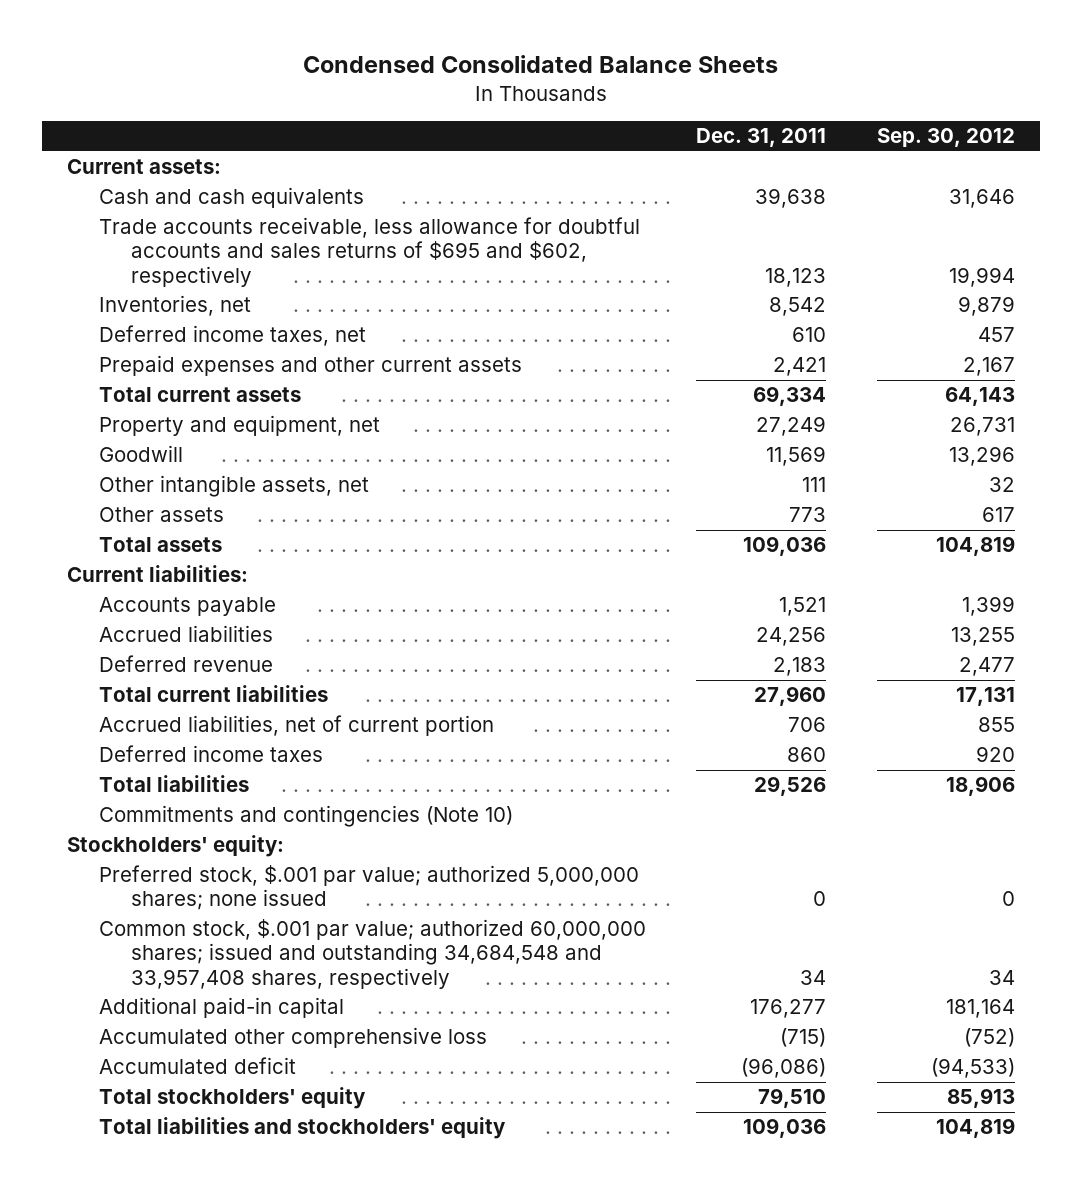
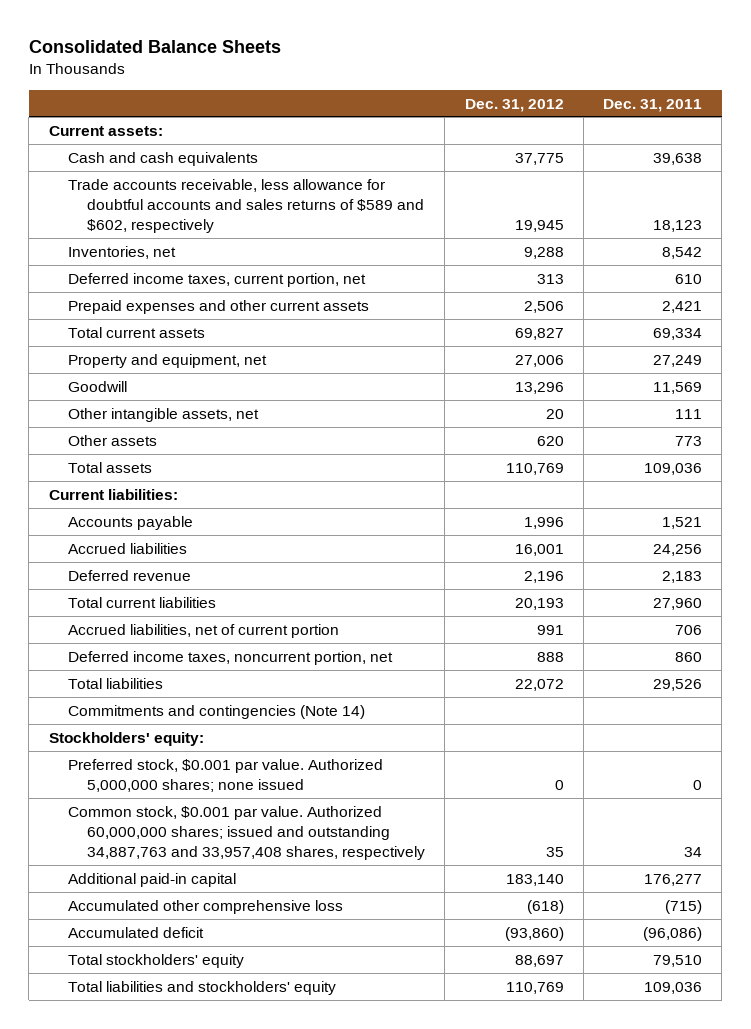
[302,55,778,74] Condensed Consolidated Balance Sheets -> [28,40,281,54] Consolidated Balance Sheets
[876,128,1015,148] Sep. 30, 2012 -> none
none -> [464,98,564,112] Dec. 31, 2012
[98,217,640,287] Trade accounts receivable, less allowance for doubtful accounts and sales returns of $695 and $602, respectively -> [67,178,425,234] Trade accounts receivable, less allowance for doubtful accounts and sales returns of $589 and $602, respectively
[98,325,366,347] Deferred income taxes, net -> [67,272,366,287] Deferred income taxes, current portion, net
[98,745,323,763] Deferred income taxes -> [67,650,393,665] Deferred income taxes, noncurrent portion, net
[98,805,513,828] Commitments and contingencies (Note 10) -> [67,704,365,719] Commitments and contingencies (Note 14)
[98,865,639,911] Preferred stock, $.001 par value; authorized 5,000,000 shares; none issued -> [67,758,383,792] Preferred stock, $0.001 par value. Authorized 5,000,000 shares; none issued
[98,919,646,989] Common stock, $.001 par value; authorized 60,000,000 shares; issued and outstanding 34,684,548 and 33,957,408 shares, respectively -> [67,805,426,861] Common stock, $0.001 par value. Authorized 60,000,000 shares; issued and outstanding 34,887,763 and 33,957,408 shares, respectively

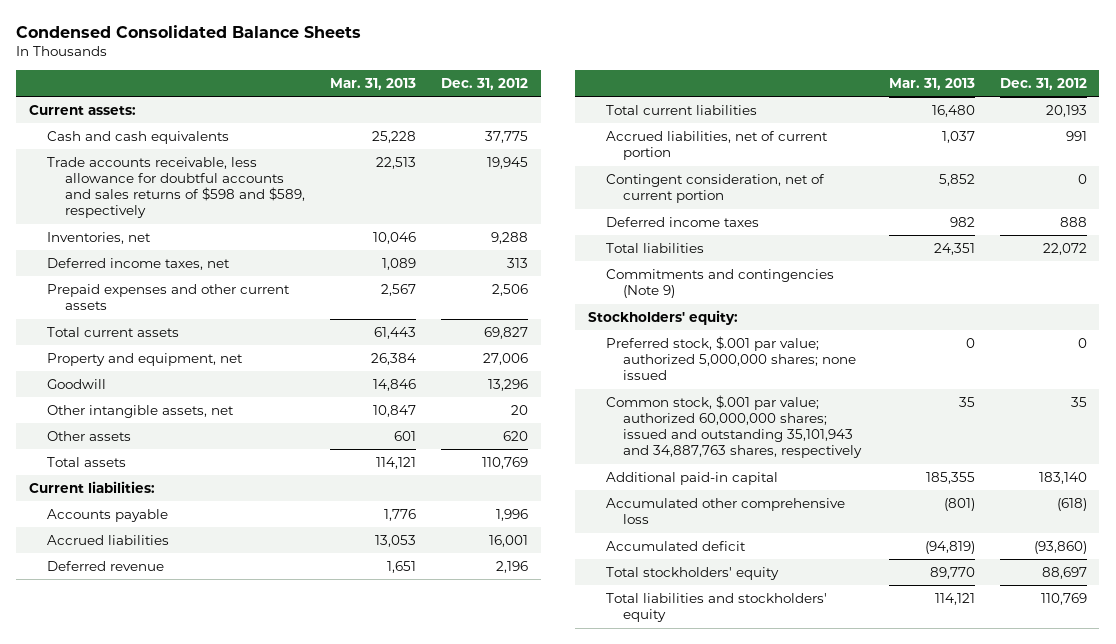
[28,40,281,54] Consolidated Balance Sheets -> [16,24,362,38] Condensed Consolidated Balance Sheets
[603,98,703,112] Dec. 31, 2011 -> none
none -> [329,77,416,90] Mar. 31, 2013
[67,178,425,234] Trade accounts receivable, less allowance for doubtful accounts and sales returns of $589 and $602, respectively -> [46,157,305,219] Trade accounts receivable, less allowance for doubtful accounts and sales returns of $598 and $589, respectively
[67,272,366,287] Deferred income taxes, current portion, net -> [46,258,230,271] Deferred income taxes, net
none -> [605,174,825,204] Contingent consideration, net of current portion
[67,650,393,665] Deferred income taxes, noncurrent portion, net -> [605,217,759,228] Deferred income taxes
[67,704,365,719] Commitments and contingencies (Note 14) -> [605,269,834,299] Commitments and contingencies (Note 9)
[67,758,383,792] Preferred stock, $0.001 par value. Authorized 5,000,000 shares; none issued -> [605,336,857,381] Preferred stock, $.001 par value; authorized 5,000,000 shares; none issued
[67,805,426,861] Common stock, $0.001 par value. Authorized 60,000,000 shares; issued and outstanding 34,887,763 and 33,957,408 shares, respectively -> [605,395,863,459] Common stock, $.001 par value; authorized 60,000,000 shares; issued and outstanding 35,101,943 and 34,887,763 shares, respectively

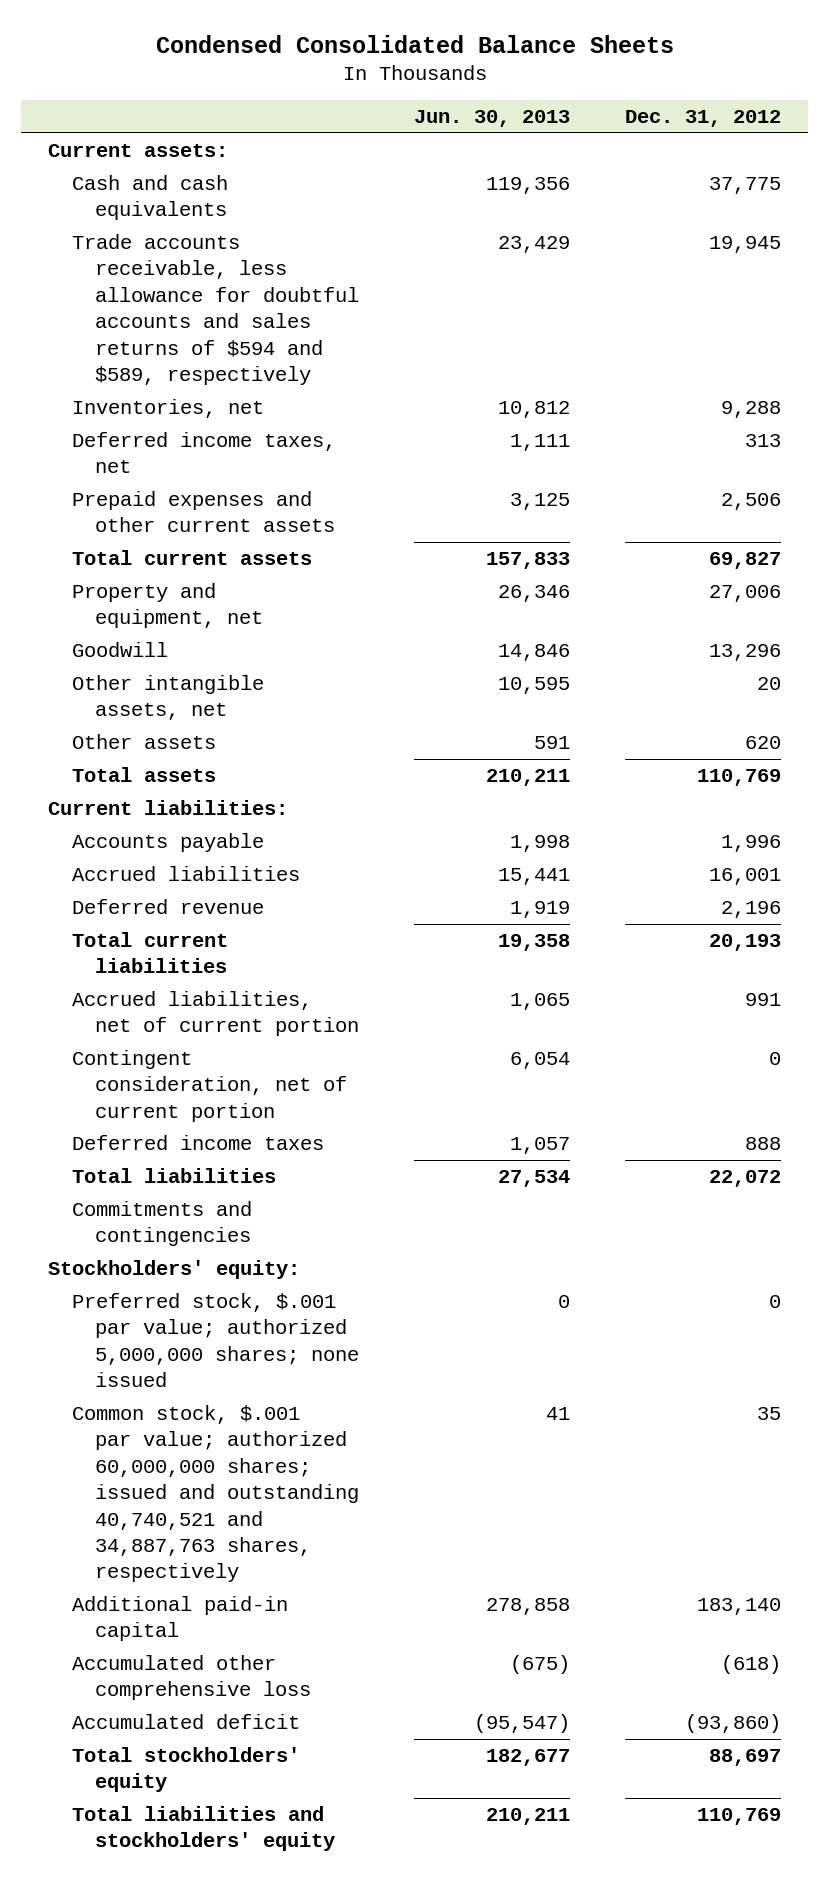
[329,77,416,90] Mar. 31, 2013 -> none
none -> [413,110,570,128] Jun. 30, 2013
[46,157,305,219] Trade accounts receivable, less allowance for doubtful accounts and sales returns of $598 and $589, respectively -> [71,234,360,385] Trade accounts receivable, less allowance for doubtful accounts and sales returns of $594 and $589, respectively
[605,269,834,299] Commitments and contingencies (Note 9) -> [71,1201,252,1247] Commitments and contingencies
[605,395,863,459] Common stock, $.001 par value; authorized 60,000,000 shares; issued and outstanding 35,101,943 and 34,887,763 shares, respectively -> [71,1405,360,1583] Common stock, $.001 par value; authorized 60,000,000 shares; issued and outstanding 40,740,521 and 34,887,763 shares, respectively

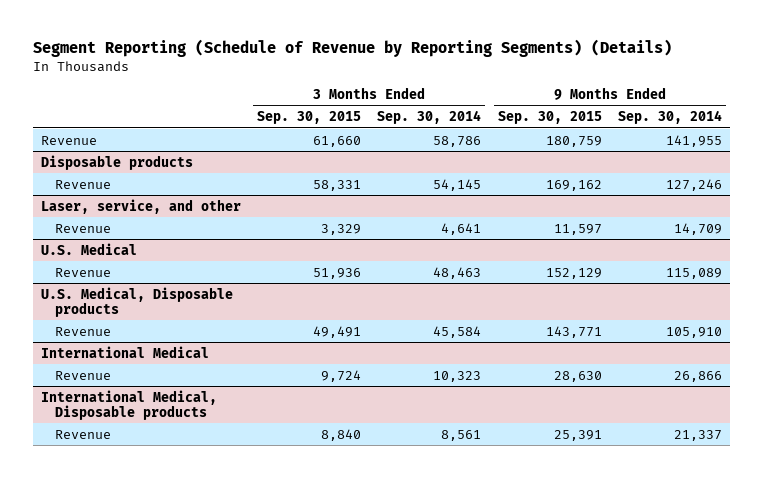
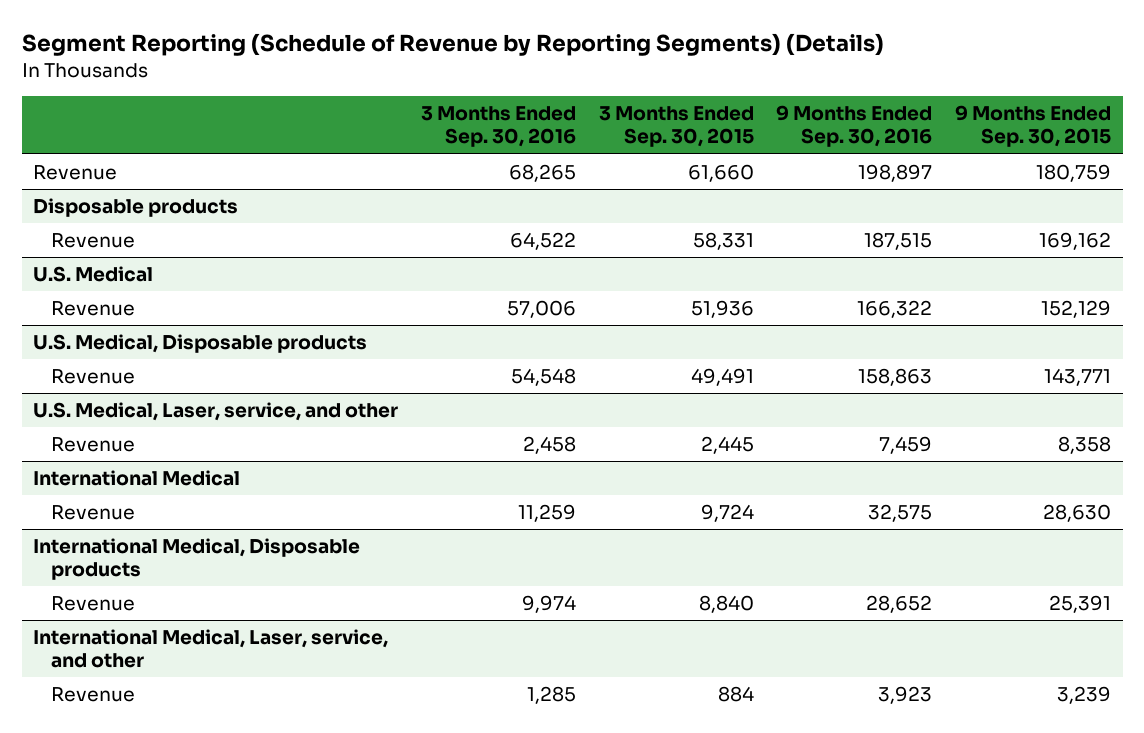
[377,110,482,125] Sep. 30, 2014 -> none
[617,110,722,125] Sep. 30, 2014 -> none
none -> [420,106,576,148] 3 Months Ended Sep. 30, 2016
none -> [776,105,933,148] 9 Months Ended Sep. 30, 2016
[41,198,242,214] Laser, service, and other -> none
[54,223,111,233] Revenue -> none
none -> [33,402,399,422] U.S. Medical, Laser, service, and other
none -> [50,437,135,453] Revenue
none -> [33,629,389,669] International Medical, Laser, service, and other
none -> [50,687,135,703] Revenue

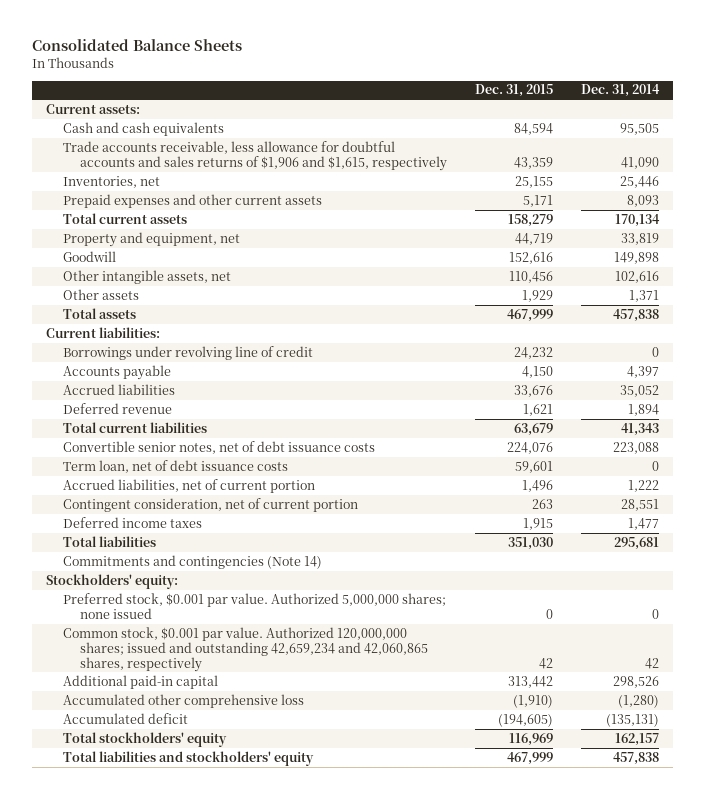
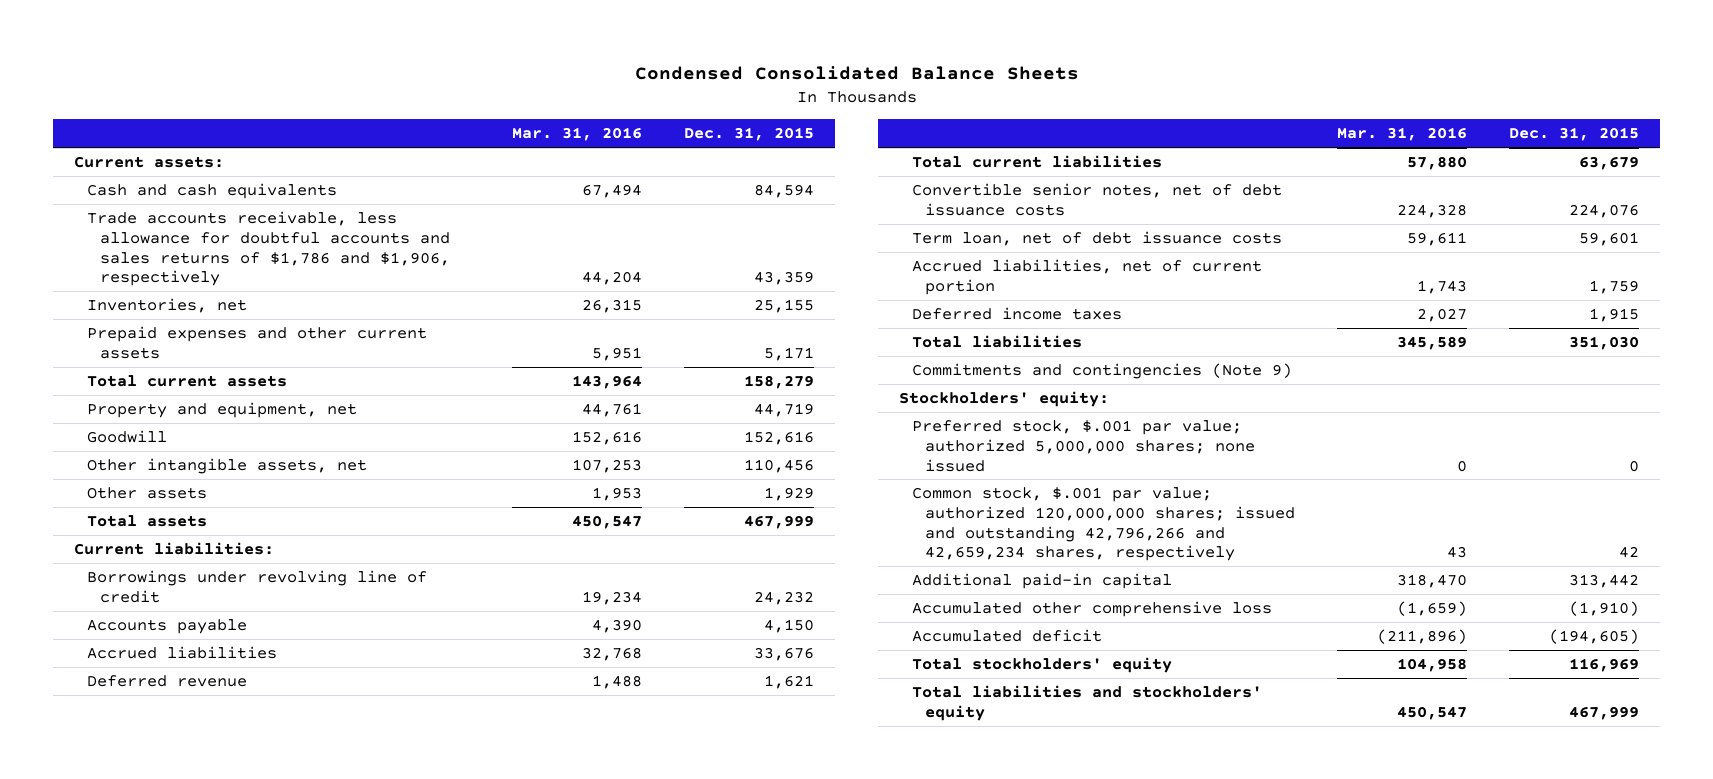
[32,39,243,52] Consolidated Balance Sheets -> [634,66,1079,81] Condensed Consolidated Balance Sheets
[581,84,661,98] Dec. 31, 2014 -> none
none -> [511,127,642,142] Mar. 31, 2016
[63,140,448,171] Trade accounts receivable, less allowance for doubtful accounts and sales returns of $1,906 and $1,615, respectively -> [86,210,450,287] Trade accounts receivable, less allowance for doubtful accounts and sales returns of $1,786 and $1,906, respectively
[63,497,359,512] Contingent consideration, net of current portion -> none
[522,479,554,492] 1,496 -> [1589,279,1640,294] 1,759
[63,554,323,569] Commitments and contingencies (Note 14) -> [911,362,1292,379] Commitments and contingencies (Note 9)
[63,592,447,619] Preferred stock, $0.001 par value. Authorized 5,000,000 shares; none issued -> [911,419,1255,472] Preferred stock, $.001 par value; authorized 5,000,000 shares; none issued
[63,626,429,672] Common stock, $0.001 par value. Authorized 120,000,000 shares; issued and outstanding 42,659,234 and 42,060,865 shares, respectively -> [911,486,1295,562] Common stock, $.001 par value; authorized 120,000,000 shares; issued and outstanding 42,796,266 and 42,659,234 shares, respectively

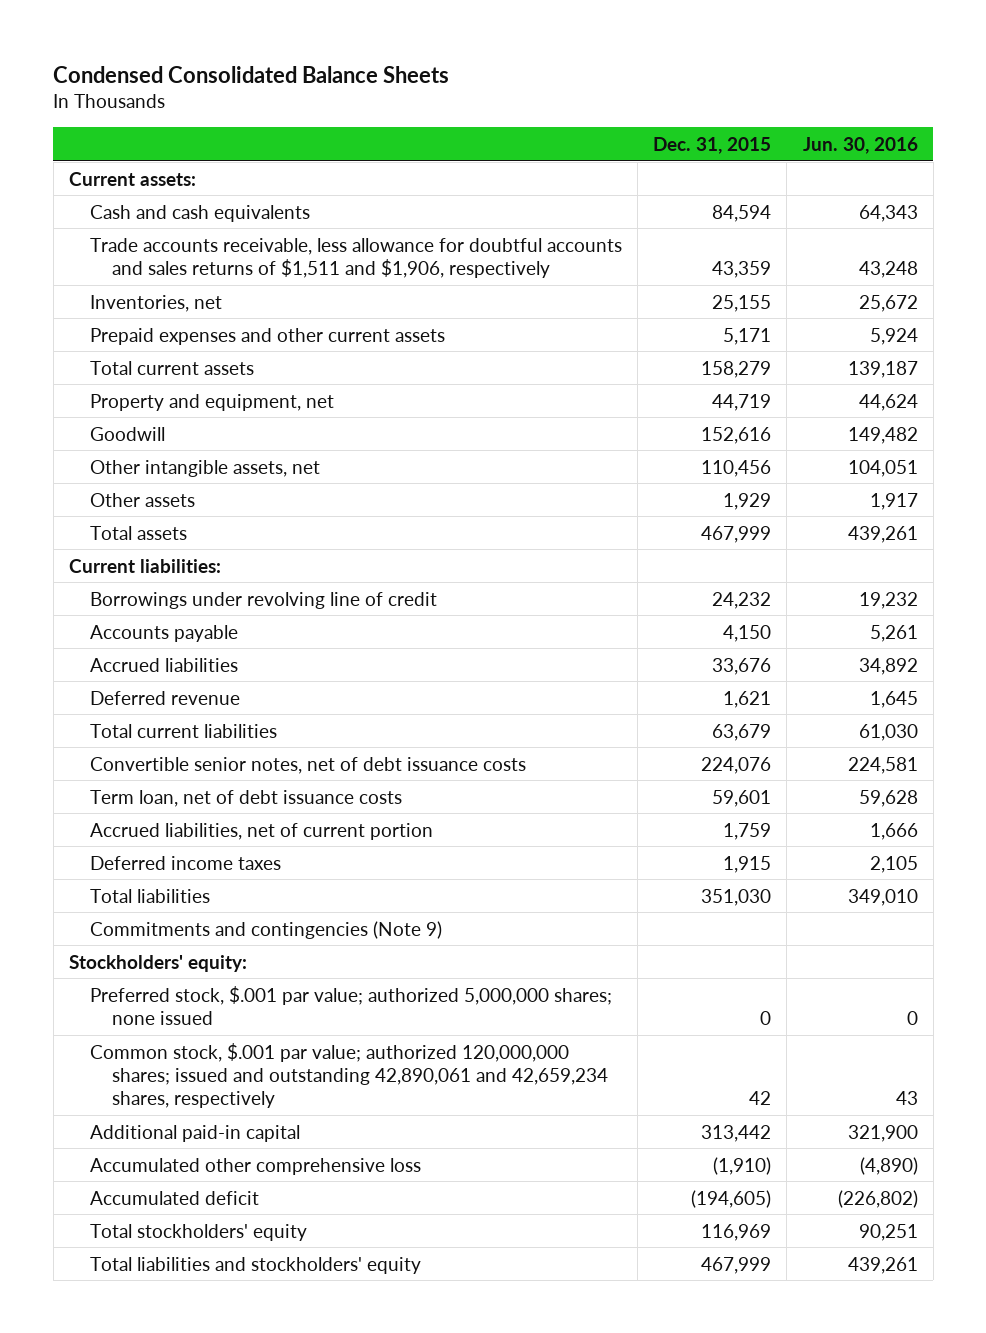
[511,127,642,142] Mar. 31, 2016 -> none
none -> [802,136,918,154] Jun. 30, 2016
[86,210,450,287] Trade accounts receivable, less allowance for doubtful accounts and sales returns of $1,786 and $1,906, respectively -> [90,237,623,278] Trade accounts receivable, less allowance for doubtful accounts and sales returns of $1,511 and $1,906, respectively
[911,486,1295,562] Common stock, $.001 par value; authorized 120,000,000 shares; issued and outstanding 42,796,266 and 42,659,234 shares, respectively -> [90,1042,608,1109] Common stock, $.001 par value; authorized 120,000,000 shares; issued and outstanding 42,890,061 and 42,659,234 shares, respectively

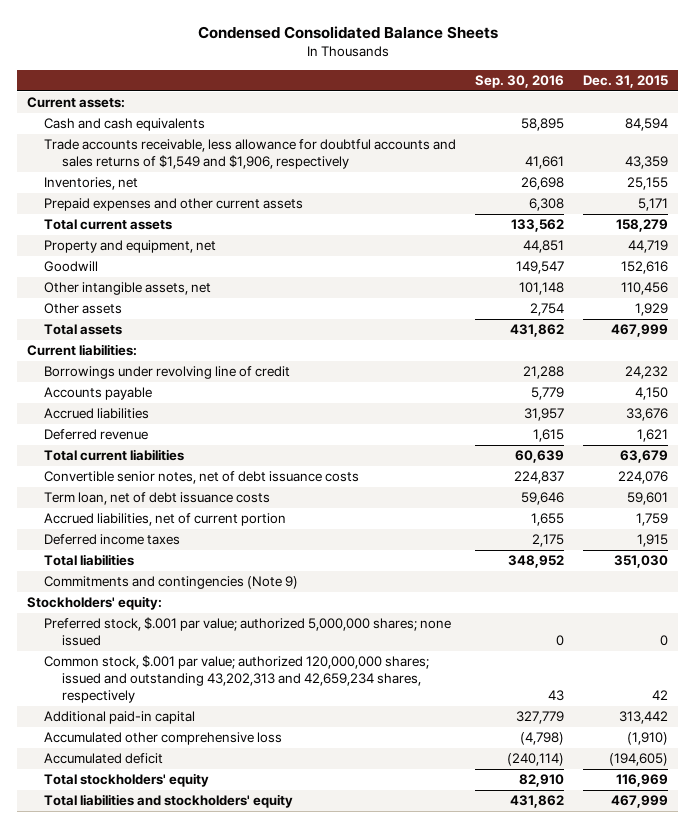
[802,136,918,154] Jun. 30, 2016 -> none
none -> [475,74,565,88] Sep. 30, 2016
[90,237,623,278] Trade accounts receivable, less allowance for doubtful accounts and sales returns of $1,511 and $1,906, respectively -> [44,139,457,170] Trade accounts receivable, less allowance for doubtful accounts and sales returns of $1,549 and $1,906, respectively
[90,1042,608,1109] Common stock, $.001 par value; authorized 120,000,000 shares; issued and outstanding 42,890,061 and 42,659,234 shares, respectively -> [44,655,430,704] Common stock, $.001 par value; authorized 120,000,000 shares; issued and outstanding 43,202,313 and 42,659,234 shares, respectively

